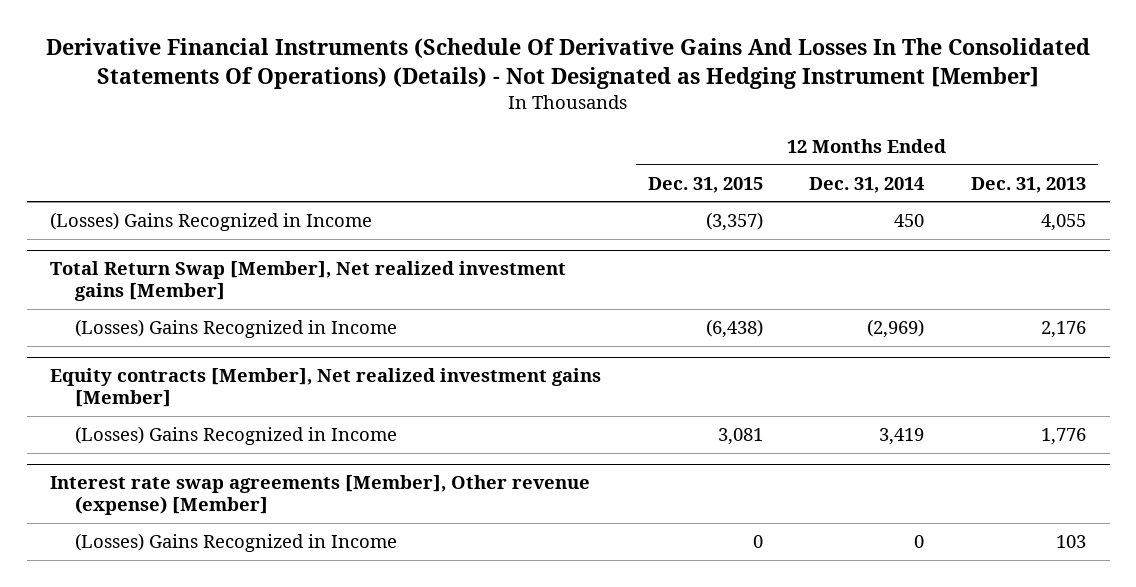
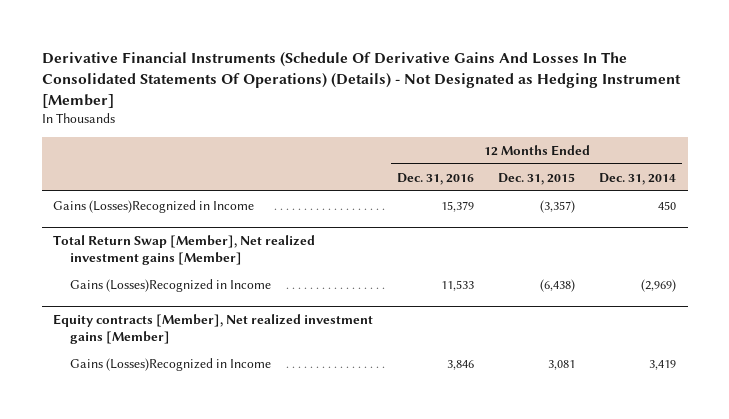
[971,176,1087,193] Dec. 31, 2013 -> none
none -> [397,172,475,185] Dec. 31, 2016
[50,212,373,232] (Losses) Gains Recognized in Income -> [53,199,255,213] Gains (Losses)Recognized in Income
[75,319,398,339] (Losses) Gains Recognized in Income -> [70,278,272,292] Gains (Losses)Recognized in Income
[50,475,591,516] Interest rate swap agreements [Member], Other revenue (expense) [Member] -> none
[75,533,398,553] (Losses) Gains Recognized in Income -> none
[75,426,398,446] (Losses) Gains Recognized in Income -> [70,357,272,371] Gains (Losses)Recognized in Income

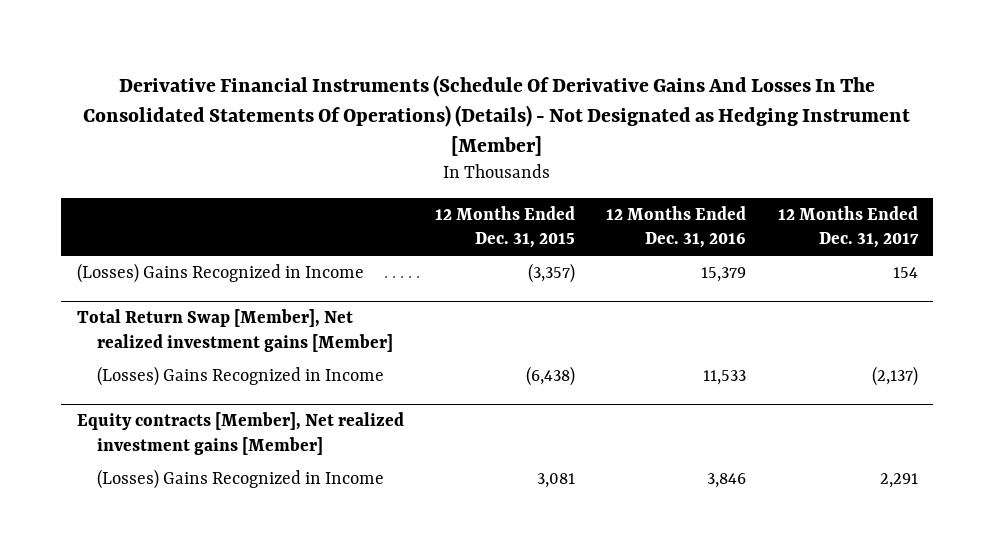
[598,172,676,185] Dec. 31, 2014 -> none
none -> [777,205,919,249] 12 Months Ended Dec. 31, 2017
[53,199,255,213] Gains (Losses)Recognized in Income -> [76,262,364,283] (Losses) Gains Recognized in Income
[70,278,272,292] Gains (Losses)Recognized in Income -> [96,365,384,386] (Losses) Gains Recognized in Income
[70,357,272,371] Gains (Losses)Recognized in Income -> [96,468,384,489] (Losses) Gains Recognized in Income

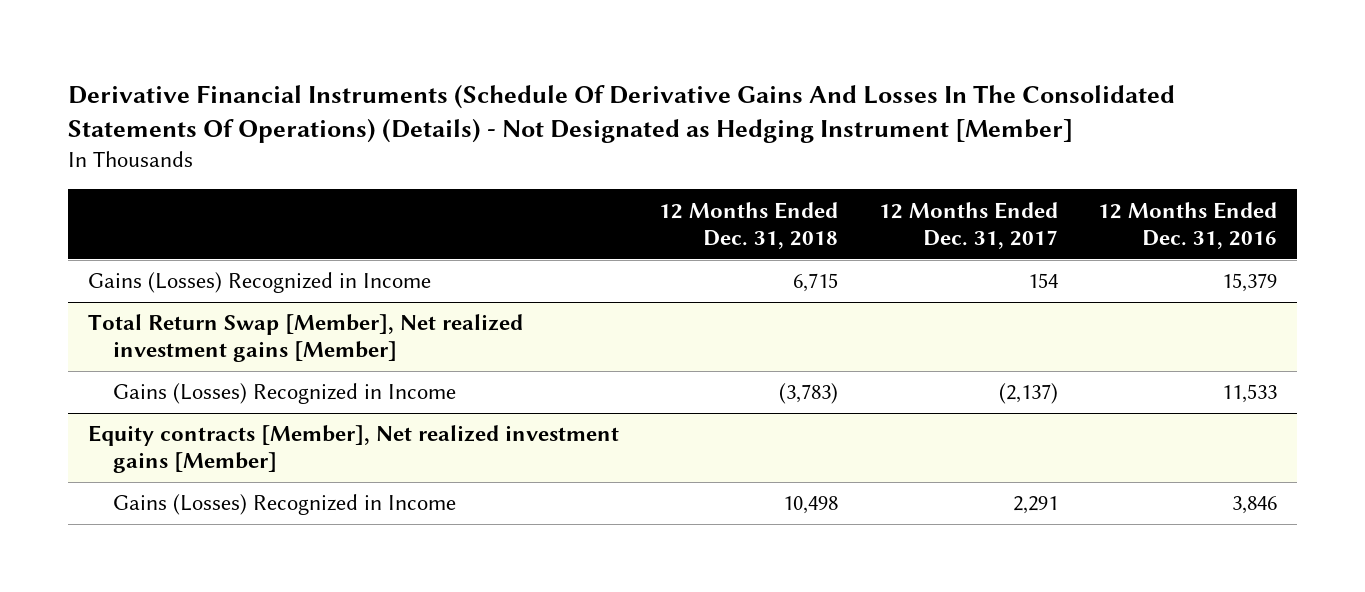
[435,205,576,249] 12 Months Ended Dec. 31, 2015 -> none
none -> [659,201,839,249] 12 Months Ended Dec. 31, 2018
[76,262,364,283] (Losses) Gains Recognized in Income -> [88,272,432,294] Gains (Losses) Recognized in Income
[96,365,384,386] (Losses) Gains Recognized in Income -> [112,383,456,405] Gains (Losses) Recognized in Income
[96,468,384,489] (Losses) Gains Recognized in Income -> [112,494,456,516] Gains (Losses) Recognized in Income

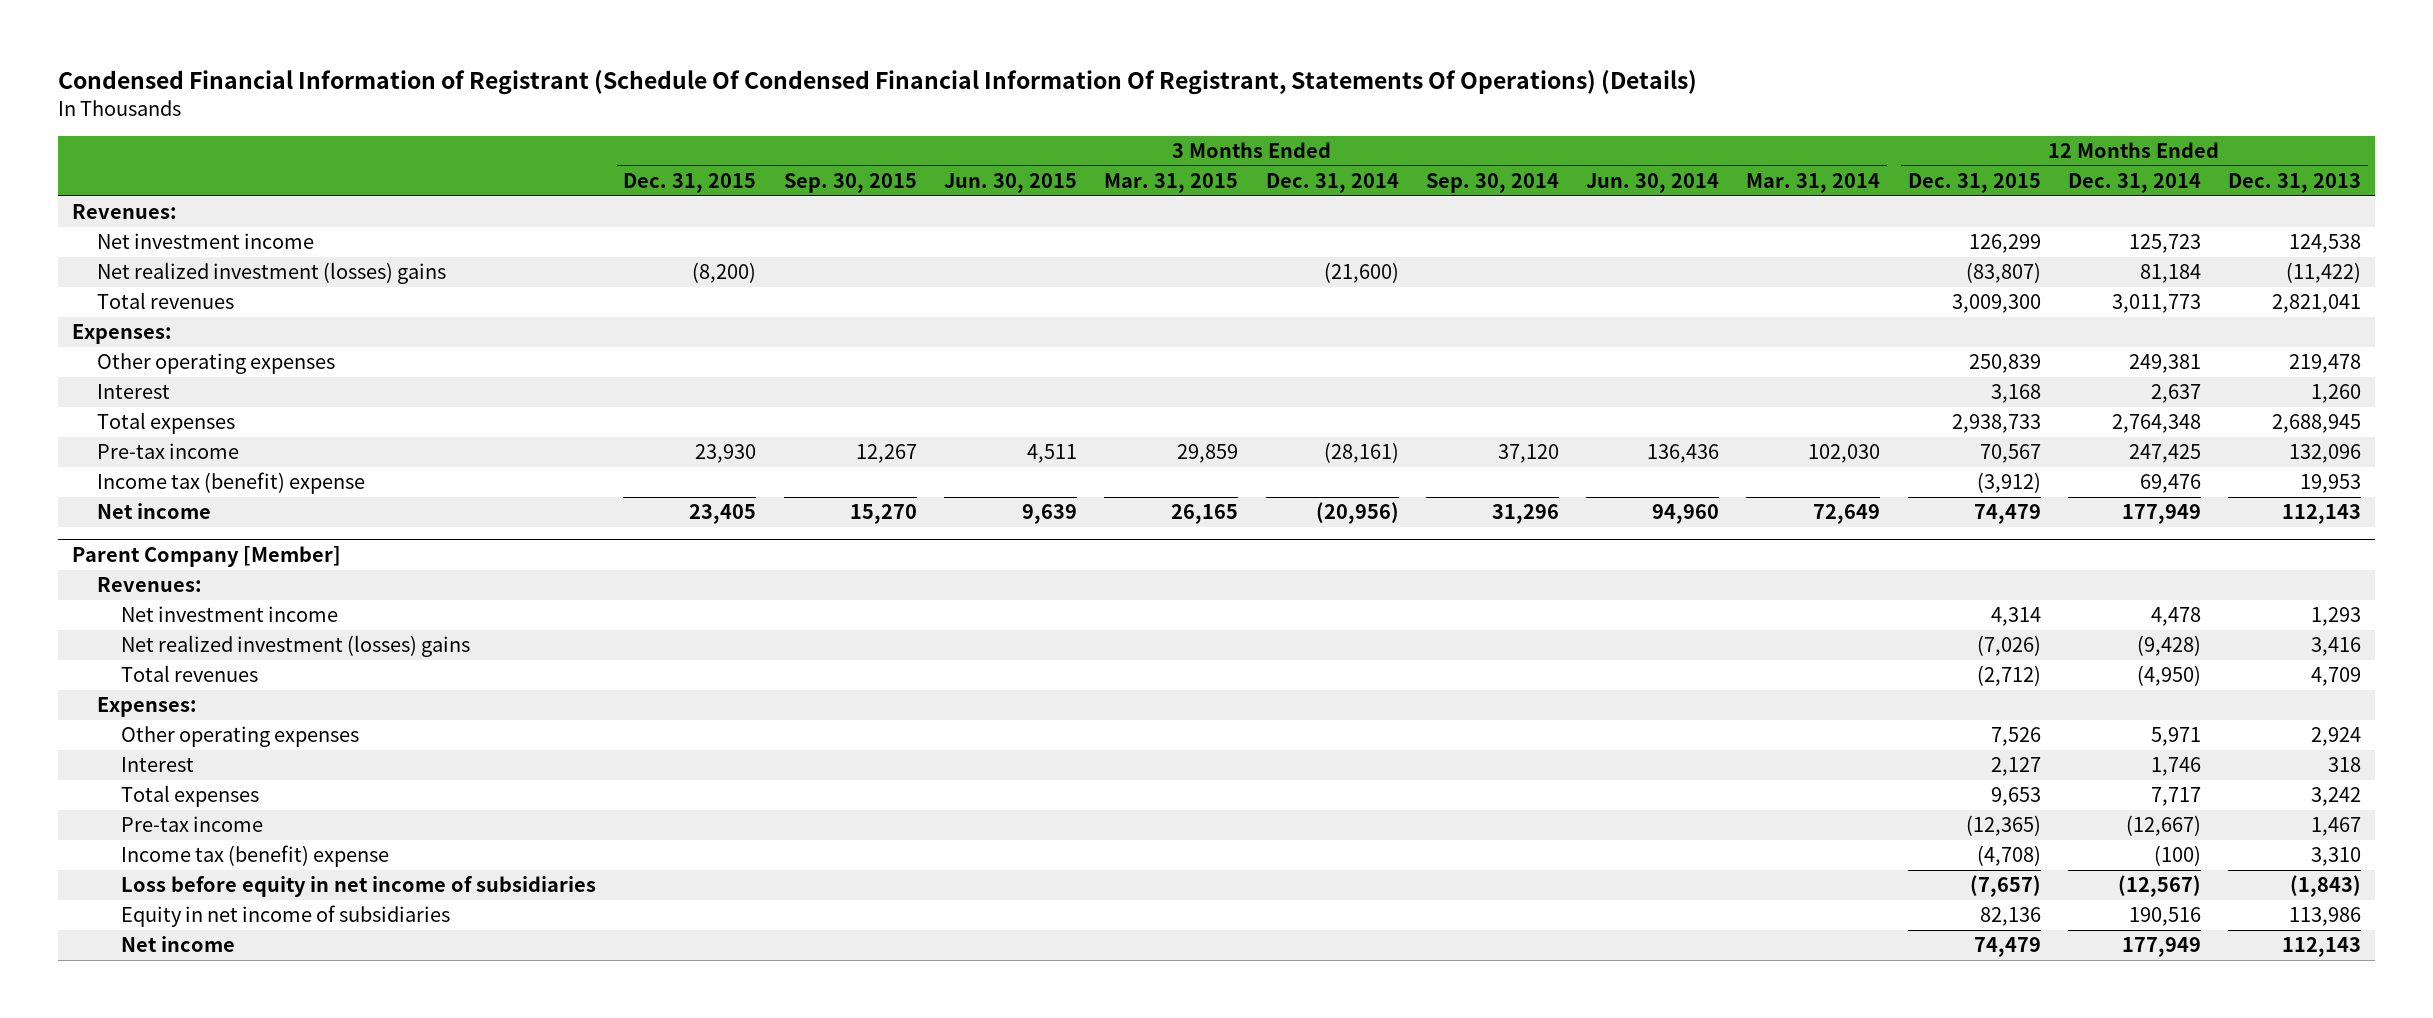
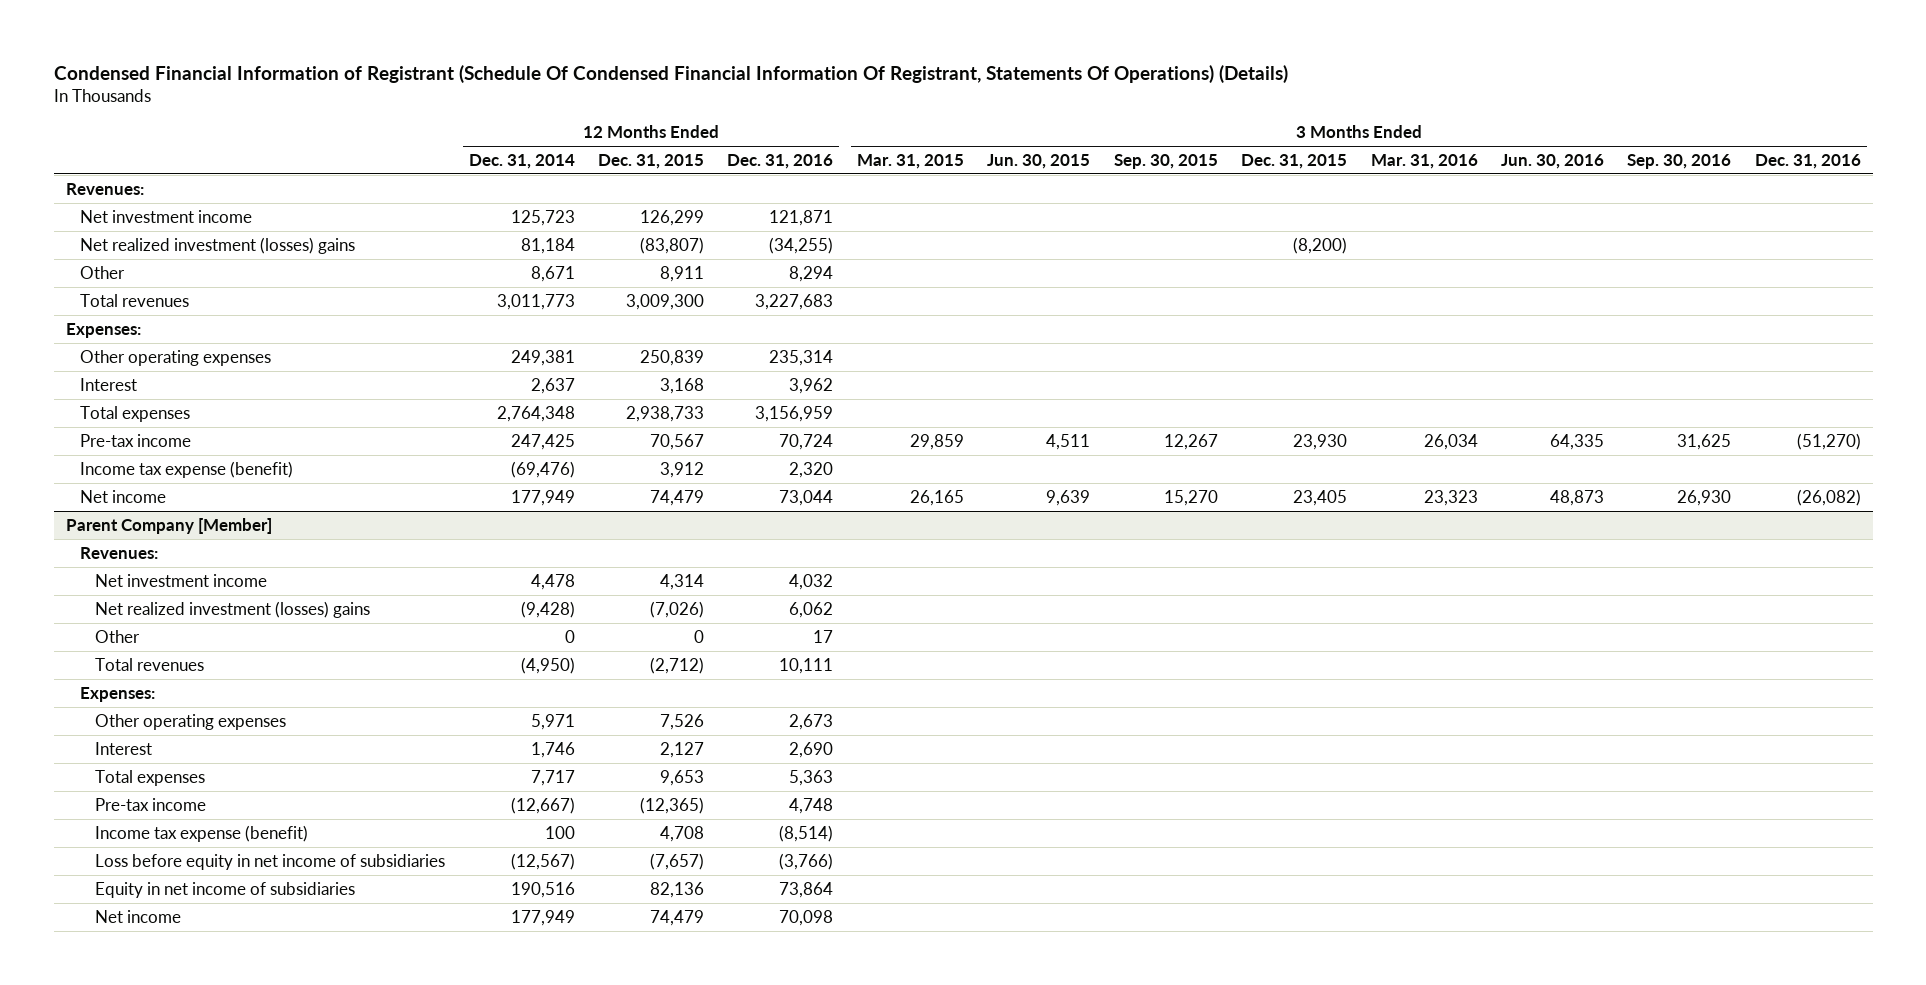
[1265,173,1399,194] Dec. 31, 2014 -> none
[1425,173,1559,194] Sep. 30, 2014 -> none
[1586,173,1720,194] Jun. 30, 2014 -> none
[1746,173,1881,194] Mar. 31, 2014 -> none
[2228,173,2362,194] Dec. 31, 2013 -> none
none -> [727,153,834,169] Dec. 31, 2016
none -> [1370,153,1478,169] Mar. 31, 2016
none -> [1501,153,1605,169] Jun. 30, 2016
none -> [1627,153,1732,169] Sep. 30, 2016
none -> [1754,153,1861,169] Dec. 31, 2016
none -> [80,265,126,279] Other
[96,472,365,495] Income tax (benefit) expense -> [80,460,294,478] Income tax expense (benefit)
[1976,472,2041,494] (3,912) -> [659,461,704,478] 3,912
[2139,474,2201,494] 69,476 -> [510,460,575,478] (69,476)
none -> [95,629,141,643] Other
[121,845,390,868] Income tax (benefit) expense -> [95,824,309,842] Income tax expense (benefit)
[1976,845,2041,867] (4,708) -> [659,825,704,842] 4,708
[2153,845,2201,867] (100) -> [544,825,575,839] 100

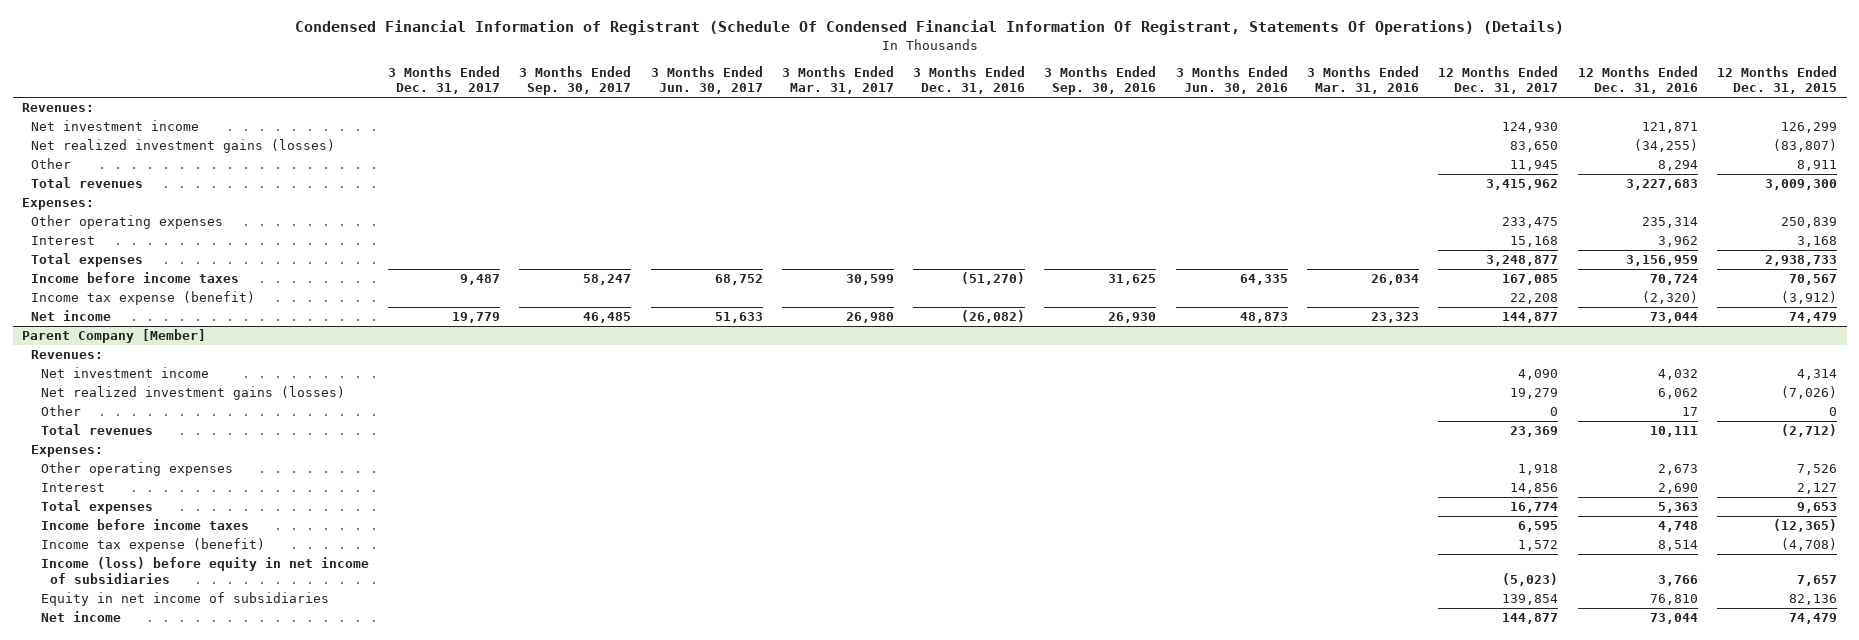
[468,153,575,169] Dec. 31, 2014 -> none
[856,153,964,169] Mar. 31, 2015 -> none
[987,153,1091,169] Jun. 30, 2015 -> none
[1113,153,1218,169] Sep. 30, 2015 -> none
[1241,153,1348,169] Dec. 31, 2015 -> none
none -> [387,65,500,95] 3 Months Ended Dec. 31, 2017
none -> [519,65,632,96] 3 Months Ended Sep. 30, 2017
none -> [650,65,763,95] 3 Months Ended Jun. 30, 2017
none -> [781,65,894,95] 3 Months Ended Mar. 31, 2017
none -> [1438,65,1559,95] 12 Months Ended Dec. 31, 2017
[80,236,356,254] Net realized investment (losses) gains -> [31,139,336,154] Net realized investment gains (losses)
[80,433,192,447] Pre-tax income -> [31,272,240,284] Income before income taxes
[659,461,704,478] 3,912 -> [1780,291,1837,305] (3,912)
[789,461,834,478] 2,320 -> [1641,291,1698,305] (2,320)
[95,600,371,618] Net realized investment (losses) gains -> [40,386,345,401] Net realized investment gains (losses)
[95,797,207,811] Pre-tax income -> [40,519,249,531] Income before income taxes
[659,825,704,842] 4,708 -> [1780,538,1837,552] (4,708)
[779,824,834,842] (8,514) -> [1657,540,1698,552] 8,514
[95,853,446,870] Loss before equity in net income of subsidiaries -> [40,557,369,584] Income (loss) before equity in net income of subsidiaries
[649,852,704,870] (7,657) -> [1796,574,1837,586] 7,657
[779,852,834,870] (3,766) -> [1657,574,1698,586] 3,766
[779,881,834,898] 73,864 -> [1649,594,1698,606] 76,810
[779,909,834,926] 70,098 -> [1649,613,1698,625] 73,044

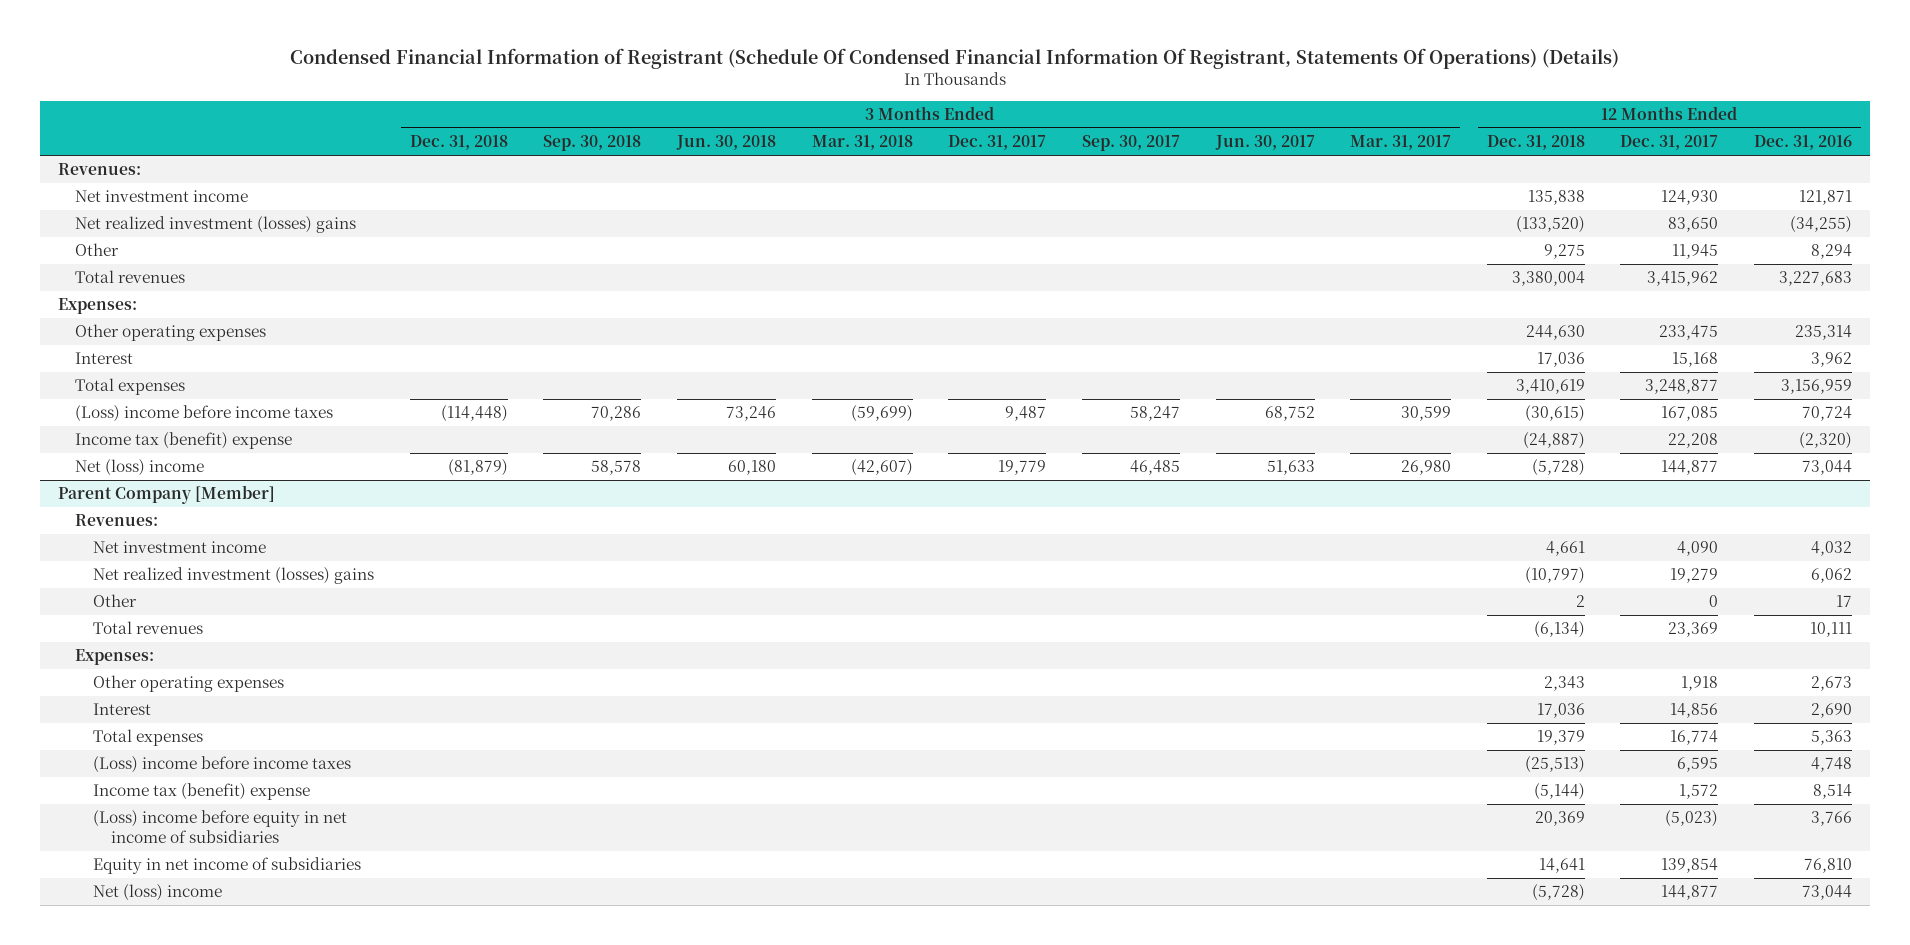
[913,65,1026,95] 3 Months Ended Dec. 31, 2016 -> none
[1044,65,1157,96] 3 Months Ended Sep. 30, 2016 -> none
[1175,65,1288,95] 3 Months Ended Jun. 30, 2016 -> none
[1307,65,1420,95] 3 Months Ended Mar. 31, 2016 -> none
[1716,65,1837,95] 12 Months Ended Dec. 31, 2015 -> none
none -> [409,135,508,151] Dec. 31, 2018
none -> [543,135,642,152] Sep. 30, 2018
none -> [675,135,776,151] Jun. 30, 2018
none -> [811,135,913,151] Mar. 31, 2018
none -> [1486,135,1585,151] Dec. 31, 2018
[31,139,336,154] Net realized investment gains (losses) -> [75,216,357,234] Net realized investment (losses) gains
[31,272,240,284] Income before income taxes -> [75,405,334,423] (Loss) income before income taxes
[31,291,256,306] Income tax expense (benefit) -> [75,432,293,450] Income tax (benefit) expense
[31,310,112,322] Net income -> [75,459,205,477] Net (loss) income
[40,386,345,401] Net realized investment gains (losses) -> [93,567,375,585] Net realized investment (losses) gains
[40,519,249,531] Income before income taxes -> [93,756,352,774] (Loss) income before income taxes
[40,538,265,553] Income tax expense (benefit) -> [93,783,311,801] Income tax (benefit) expense
[40,557,369,584] Income (loss) before equity in net income of subsidiaries -> [93,810,348,843] (Loss) income before equity in net income of subsidiaries
[40,611,121,623] Net income -> [93,884,223,902] Net (loss) income

